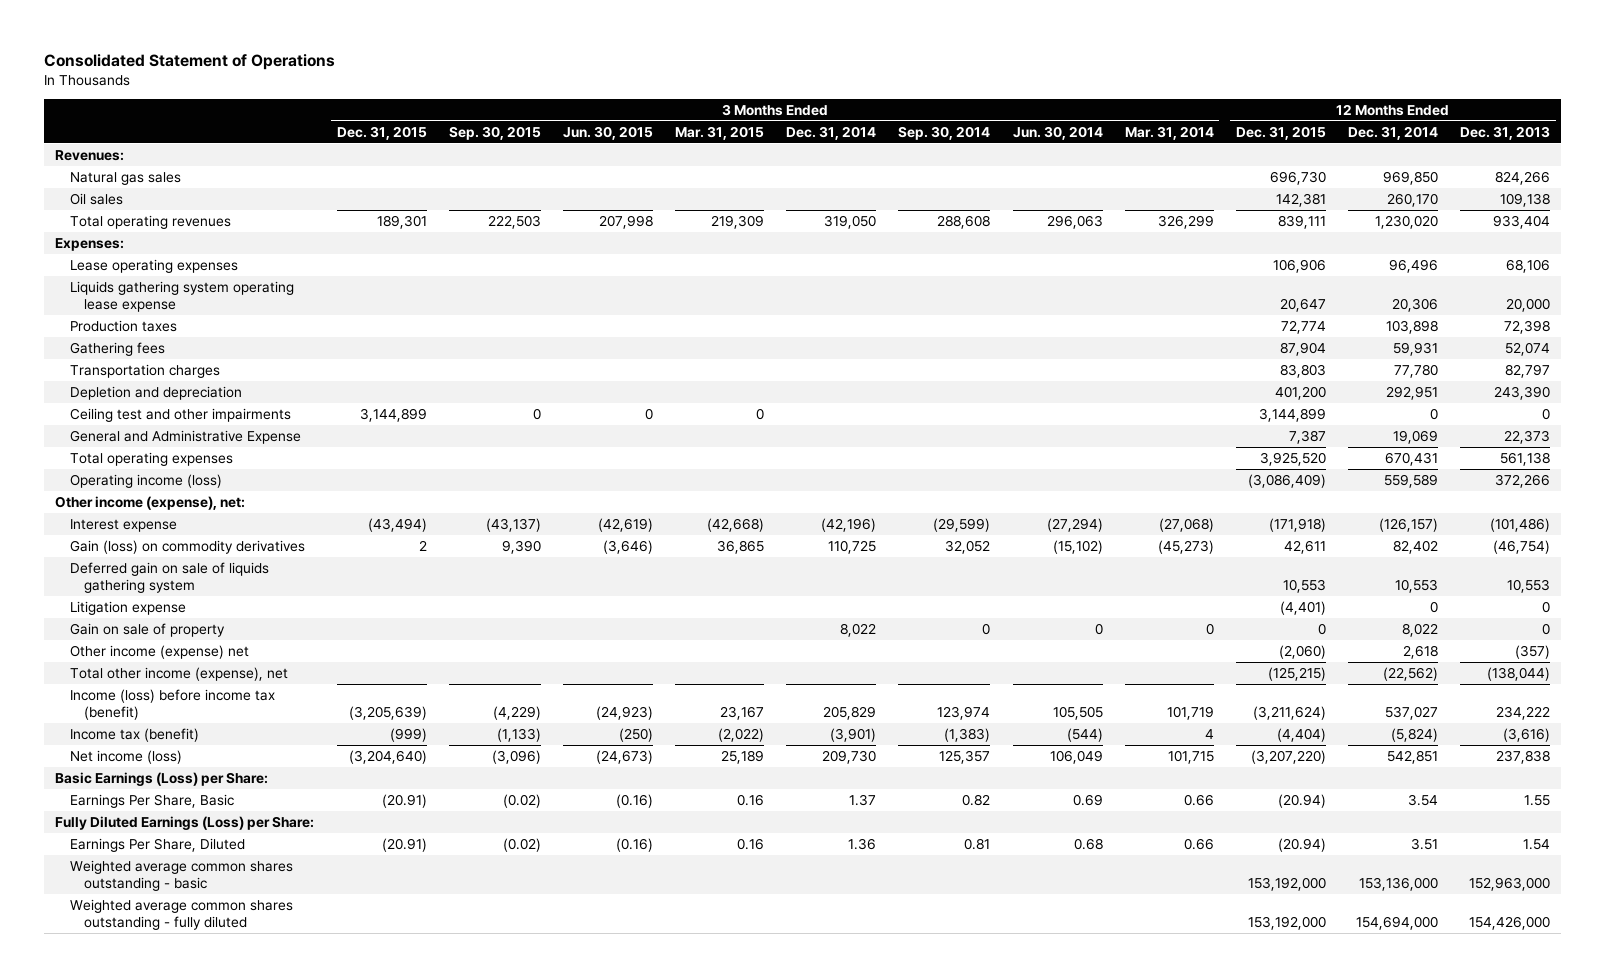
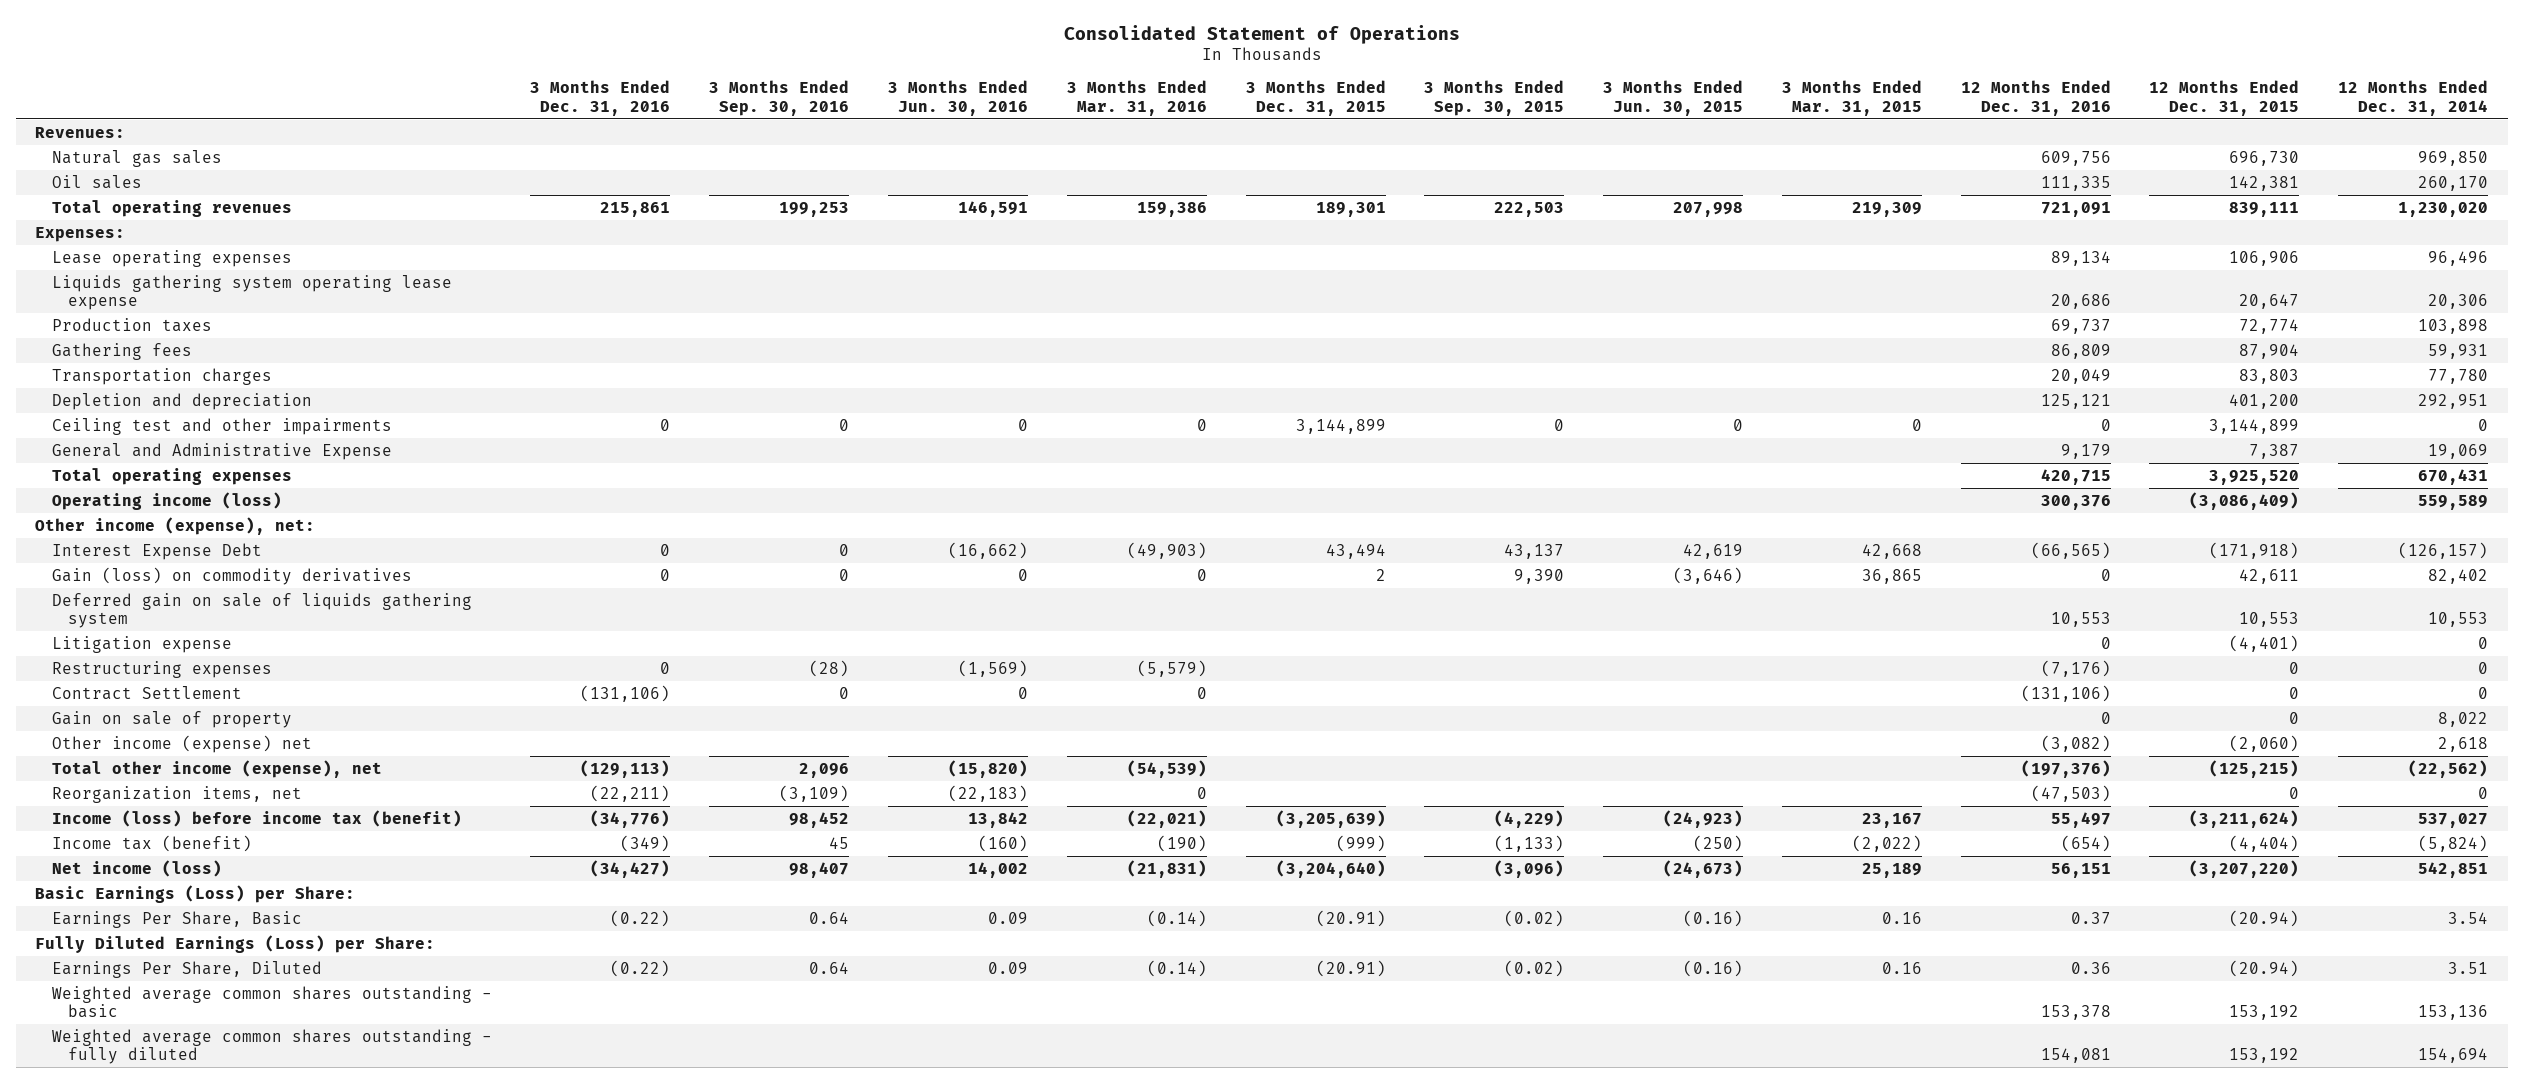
[786,125,877,140] Dec. 31, 2014 -> none
[898,125,991,140] Sep. 30, 2014 -> none
[1012,125,1103,140] Jun. 30, 2014 -> none
[1124,125,1214,140] Mar. 31, 2014 -> none
[1460,125,1551,140] Dec. 31, 2013 -> none
none -> [530,80,671,116] 3 Months Ended Dec. 31, 2016
none -> [709,80,850,116] 3 Months Ended Sep. 30, 2016
none -> [887,80,1028,116] 3 Months Ended Jun. 30, 2016
none -> [1066,80,1207,116] 3 Months Ended Mar. 31, 2016
none -> [1960,80,2111,116] 12 Months Ended Dec. 31, 2016
[69,519,177,533] Interest expense -> [51,542,262,560] Interest Expense Debt
[367,518,427,533] (43,494) -> [1325,543,1386,559] 43,494
[485,518,541,533] (43,137) -> [1504,543,1565,559] 43,137
[597,518,653,533] (42,619) -> [1683,543,1744,559] 42,619
[707,518,765,533] (42,668) -> [1861,543,1922,559] 42,668
none -> [51,660,272,678] Restructuring expenses
none -> [51,685,242,700] Contract Settlement
none -> [51,785,302,803] Reorganization items, net
[1248,877,1327,892] 153,192,000 -> [2229,1005,2300,1021] 153,192
[1359,877,1439,892] 153,136,000 -> [2418,1005,2489,1021] 153,136
[1248,916,1327,931] 153,192,000 -> [2229,1048,2300,1064] 153,192
[1356,916,1439,931] 154,694,000 -> [2418,1048,2489,1064] 154,694

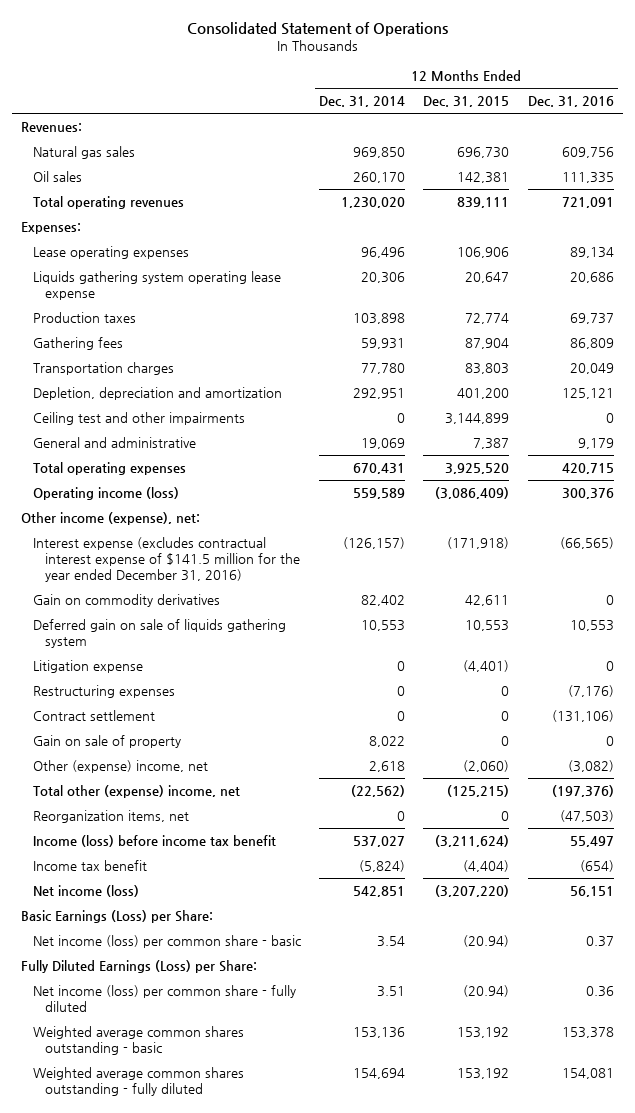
[530,80,671,116] 3 Months Ended Dec. 31, 2016 -> none
[709,80,850,116] 3 Months Ended Sep. 30, 2016 -> none
[887,80,1028,116] 3 Months Ended Jun. 30, 2016 -> none
[1066,80,1207,116] 3 Months Ended Mar. 31, 2016 -> none
[1245,80,1386,116] 3 Months Ended Dec. 31, 2015 -> none
[1424,80,1565,116] 3 Months Ended Sep. 30, 2015 -> none
[1603,80,1744,116] 3 Months Ended Jun. 30, 2015 -> none
[1781,80,1922,116] 3 Months Ended Mar. 31, 2015 -> none
[51,392,312,410] Depletion and depreciation -> [33,387,283,401] Depletion, depreciation and amortization
[51,442,392,460] General and Administrative Expense -> [33,437,197,449] General and administrative
[51,542,262,560] Interest Expense Debt -> [33,537,300,583] Interest expense (excludes contractual interest expense of $141.5 million for the year ended December 31, 2016)
[51,566,412,585] Gain (loss) on commodity derivatives -> [33,594,221,608] Gain on commodity derivatives
[51,685,242,700] Contract Settlement -> [33,710,156,722] Contract settlement
[51,734,312,753] Other income (expense) net -> [33,760,209,774] Other (expense) income, net
[51,759,382,778] Total other income (expense), net -> [33,785,241,799] Total other (expense) income, net
[51,809,462,827] Income (loss) before income tax (benefit) -> [33,835,277,848] Income (loss) before income tax benefit
[51,834,252,852] Income tax (benefit) -> [33,860,148,872] Income tax benefit
[51,910,302,928] Earnings Per Share, Basic -> [33,935,302,949] Net income (loss) per common share - basic
[51,960,322,978] Earnings Per Share, Diluted -> [33,985,297,1013] Net income (loss) per common share - fully diluted

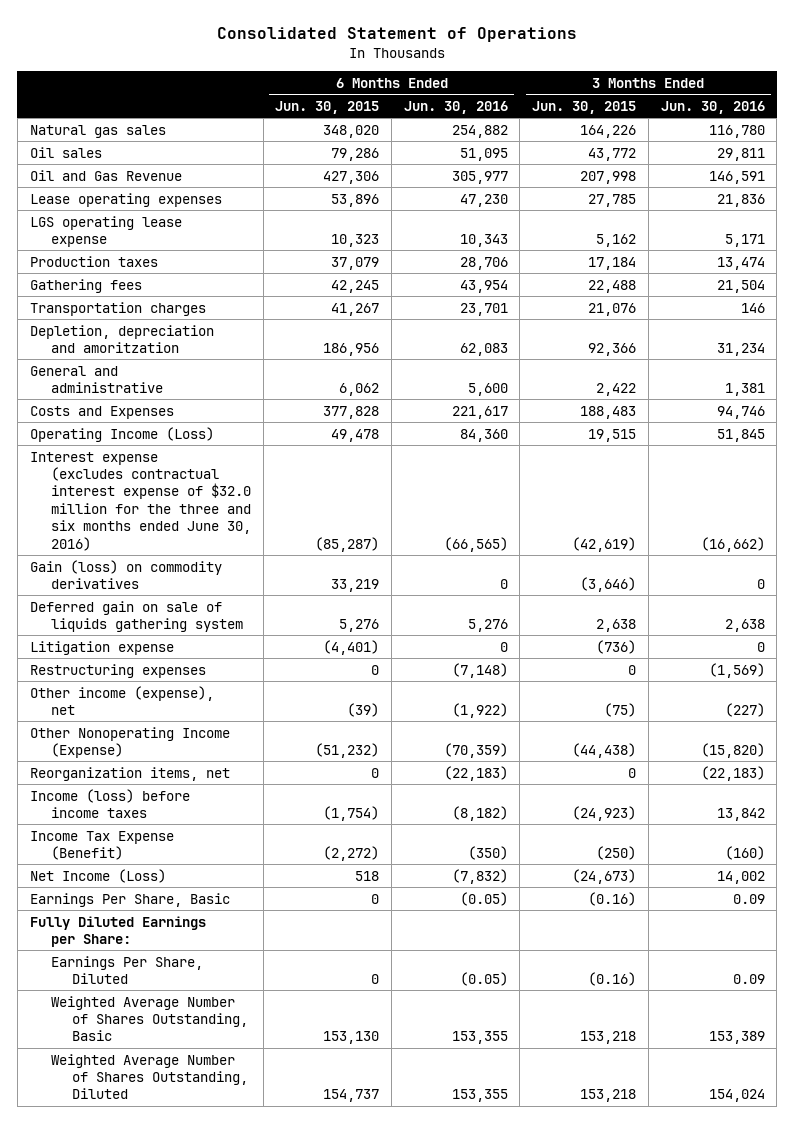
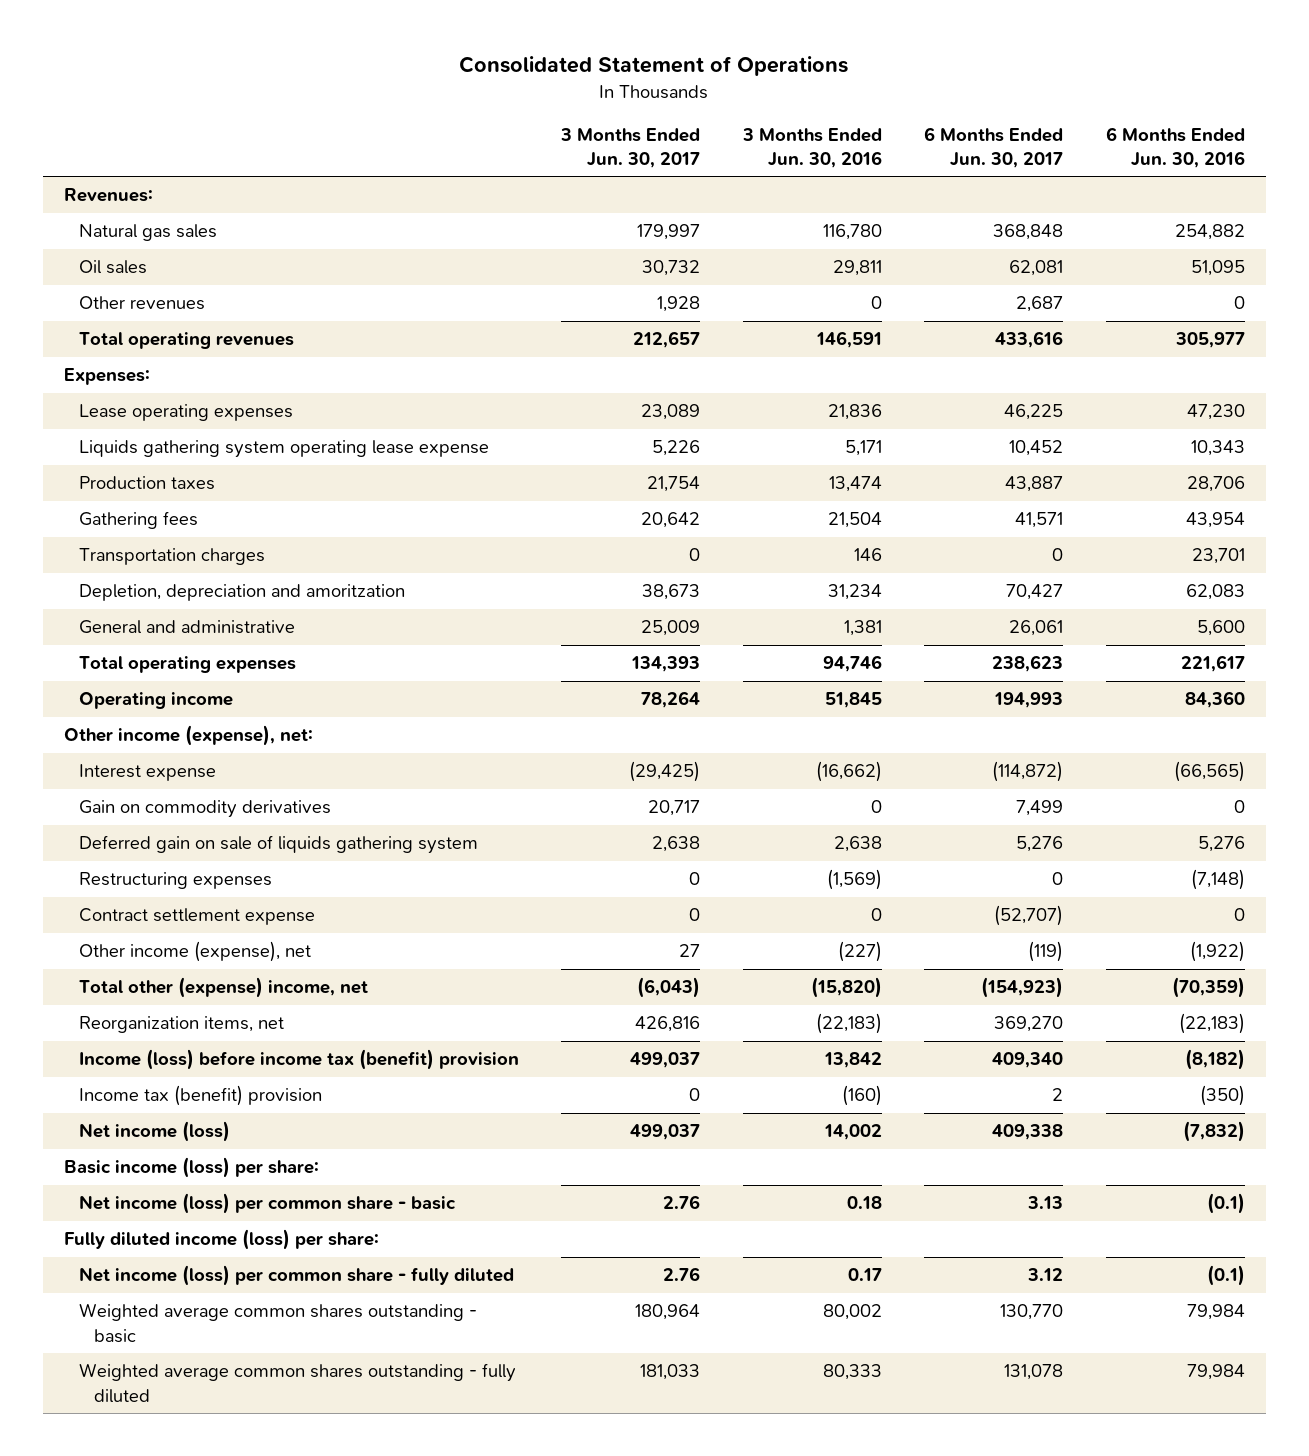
[275,100,380,114] Jun. 30, 2015 -> none
[532,100,637,114] Jun. 30, 2015 -> none
none -> [560,127,701,168] 3 Months Ended Jun. 30, 2017
none -> [924,126,1064,168] 6 Months Ended Jun. 30, 2017
none -> [64,188,154,203] Revenues:
none -> [79,296,206,311] Other revenues
[29,169,182,181] Oil and Gas Revenue -> [79,332,295,350] Total operating revenues
none -> [64,368,151,386] Expenses:
[29,215,182,248] LGS operating lease expense -> [79,440,490,459] Liquids gathering system operating lease expense
[29,405,174,419] Costs and Expenses -> [79,656,297,674] Total operating expenses
[29,426,214,442] Operating Income (Loss) -> [79,692,234,710] Operating income
none -> [64,725,314,747] Other income (expense), net:
[29,451,251,551] Interest expense (excludes contractual interest expense of $32.0 million for the three and six months ended June 30, 2016) -> [79,764,217,782] Interest expense
[29,559,222,590] Gain (loss) on commodity derivatives -> [79,800,332,819] Gain on commodity derivatives
[29,640,174,655] Litigation expense -> none
none -> [79,908,316,926] Contract settlement expense
[29,726,230,759] Other Nonoperating Income (Expense) -> [79,977,369,999] Total other (expense) income, net
[29,788,190,819] Income (loss) before income taxes -> [79,1049,520,1071] Income (loss) before income tax (benefit) provision
[29,830,174,861] Income Tax Expense (Benefit) -> [79,1085,323,1107] Income tax (benefit) provision
[29,868,166,883] Net Income (Loss) -> [79,1121,231,1143] Net income (loss)
none -> [64,1157,320,1179] Basic income (loss) per share:
[29,892,230,907] Earnings Per Share, Basic -> [79,1193,457,1215] Net income (loss) per common share - basic
[459,891,508,906] (0.05) -> [1206,1193,1245,1215] (0.1)
[732,893,765,904] 0.09 -> [846,1196,882,1210] 0.18
[29,915,206,948] Fully Diluted Earnings per Share: -> [64,1229,380,1251] Fully diluted income (loss) per share:
[50,955,203,985] Earnings Per Share, Diluted -> [79,1265,515,1287] Net income (loss) per common share - fully diluted
[459,972,508,987] (0.05) -> [1206,1265,1245,1287] (0.1)
[732,974,765,985] 0.09 -> [847,1268,882,1282] 0.17
[50,995,249,1042] Weighted Average Number of Shares Outstanding, Basic -> [79,1303,478,1343] Weighted average common shares outstanding - basic
[451,1031,508,1045] 153,355 -> [1186,1304,1245,1321] 79,984
[708,1031,765,1045] 153,389 -> [822,1304,882,1321] 80,002
[50,1053,249,1100] Weighted Average Number of Shares Outstanding, Diluted -> [79,1363,517,1403] Weighted average common shares outstanding - fully diluted
[451,1089,508,1103] 153,355 -> [1186,1364,1245,1381] 79,984
[708,1089,765,1103] 154,024 -> [822,1364,882,1381] 80,333

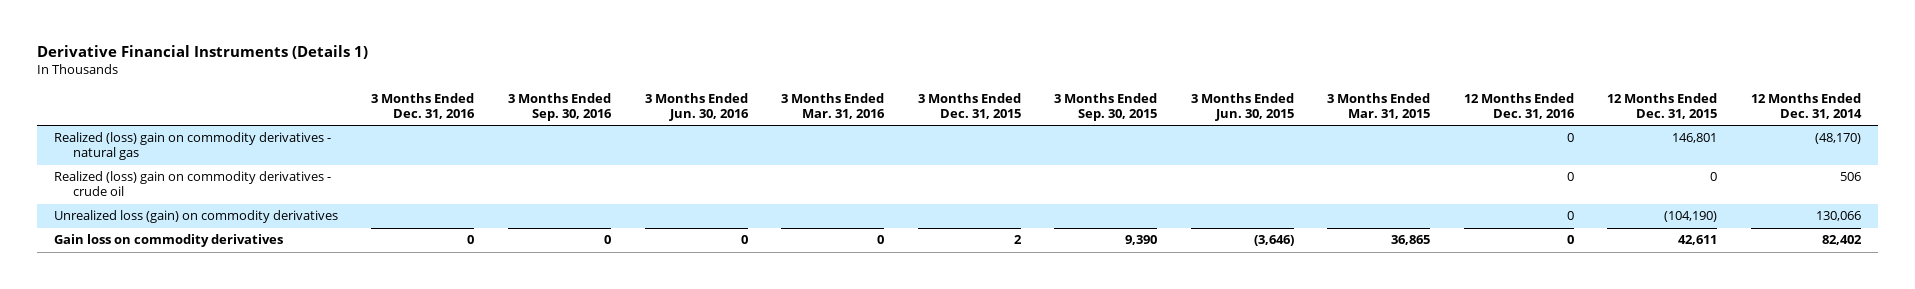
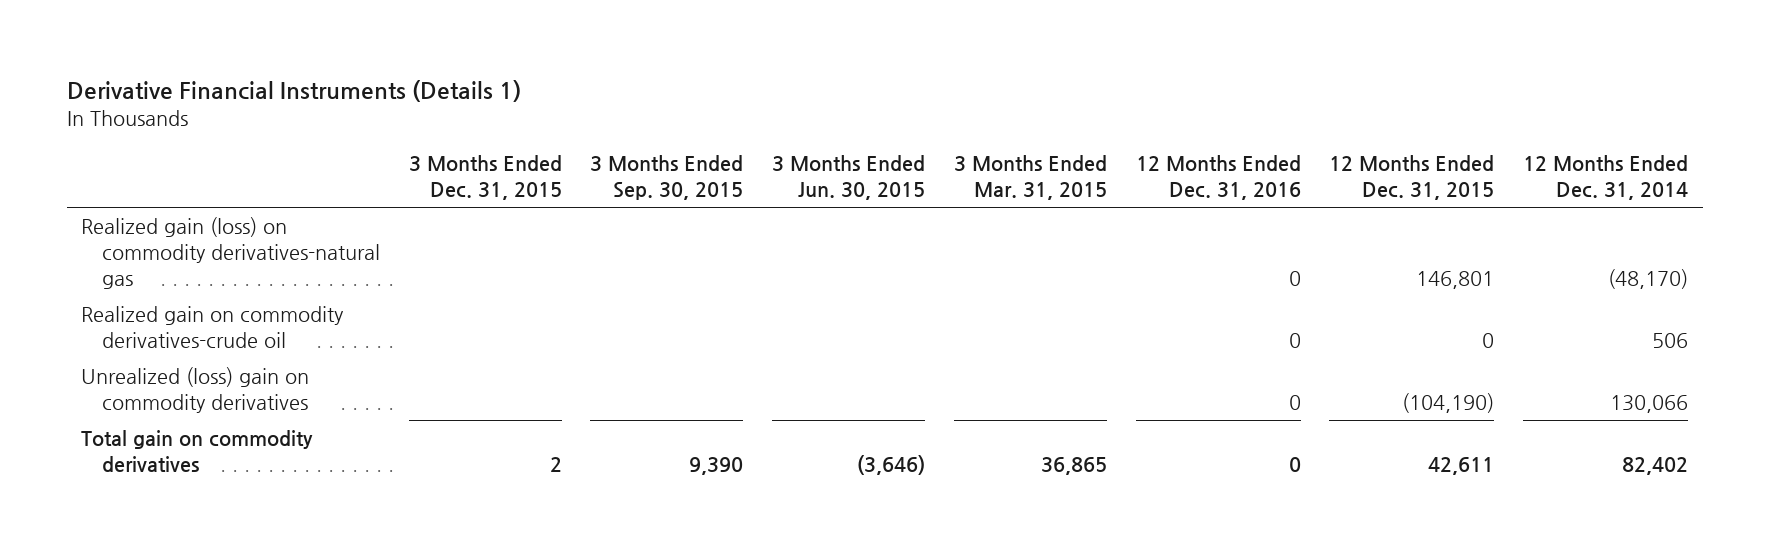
[371,92,476,119] 3 Months Ended Dec. 31, 2016 -> none
[507,92,612,121] 3 Months Ended Sep. 30, 2016 -> none
[644,92,749,121] 3 Months Ended Jun. 30, 2016 -> none
[781,92,886,119] 3 Months Ended Mar. 31, 2016 -> none
[53,132,331,161] Realized (loss) gain on commodity derivatives - natural gas -> [81,217,380,290] Realized gain (loss) on commodity derivatives-natural gas
[53,171,331,197] Realized (loss) gain on commodity derivatives - crude oil -> [81,306,345,349] Realized gain on commodity derivatives-crude oil
[53,210,338,224] Unrealized loss (gain) on commodity derivatives -> [81,367,310,414] Unrealized (loss) gain on commodity derivatives
[53,234,283,248] Gain loss on commodity derivatives -> [81,430,314,473] Total gain on commodity derivatives

